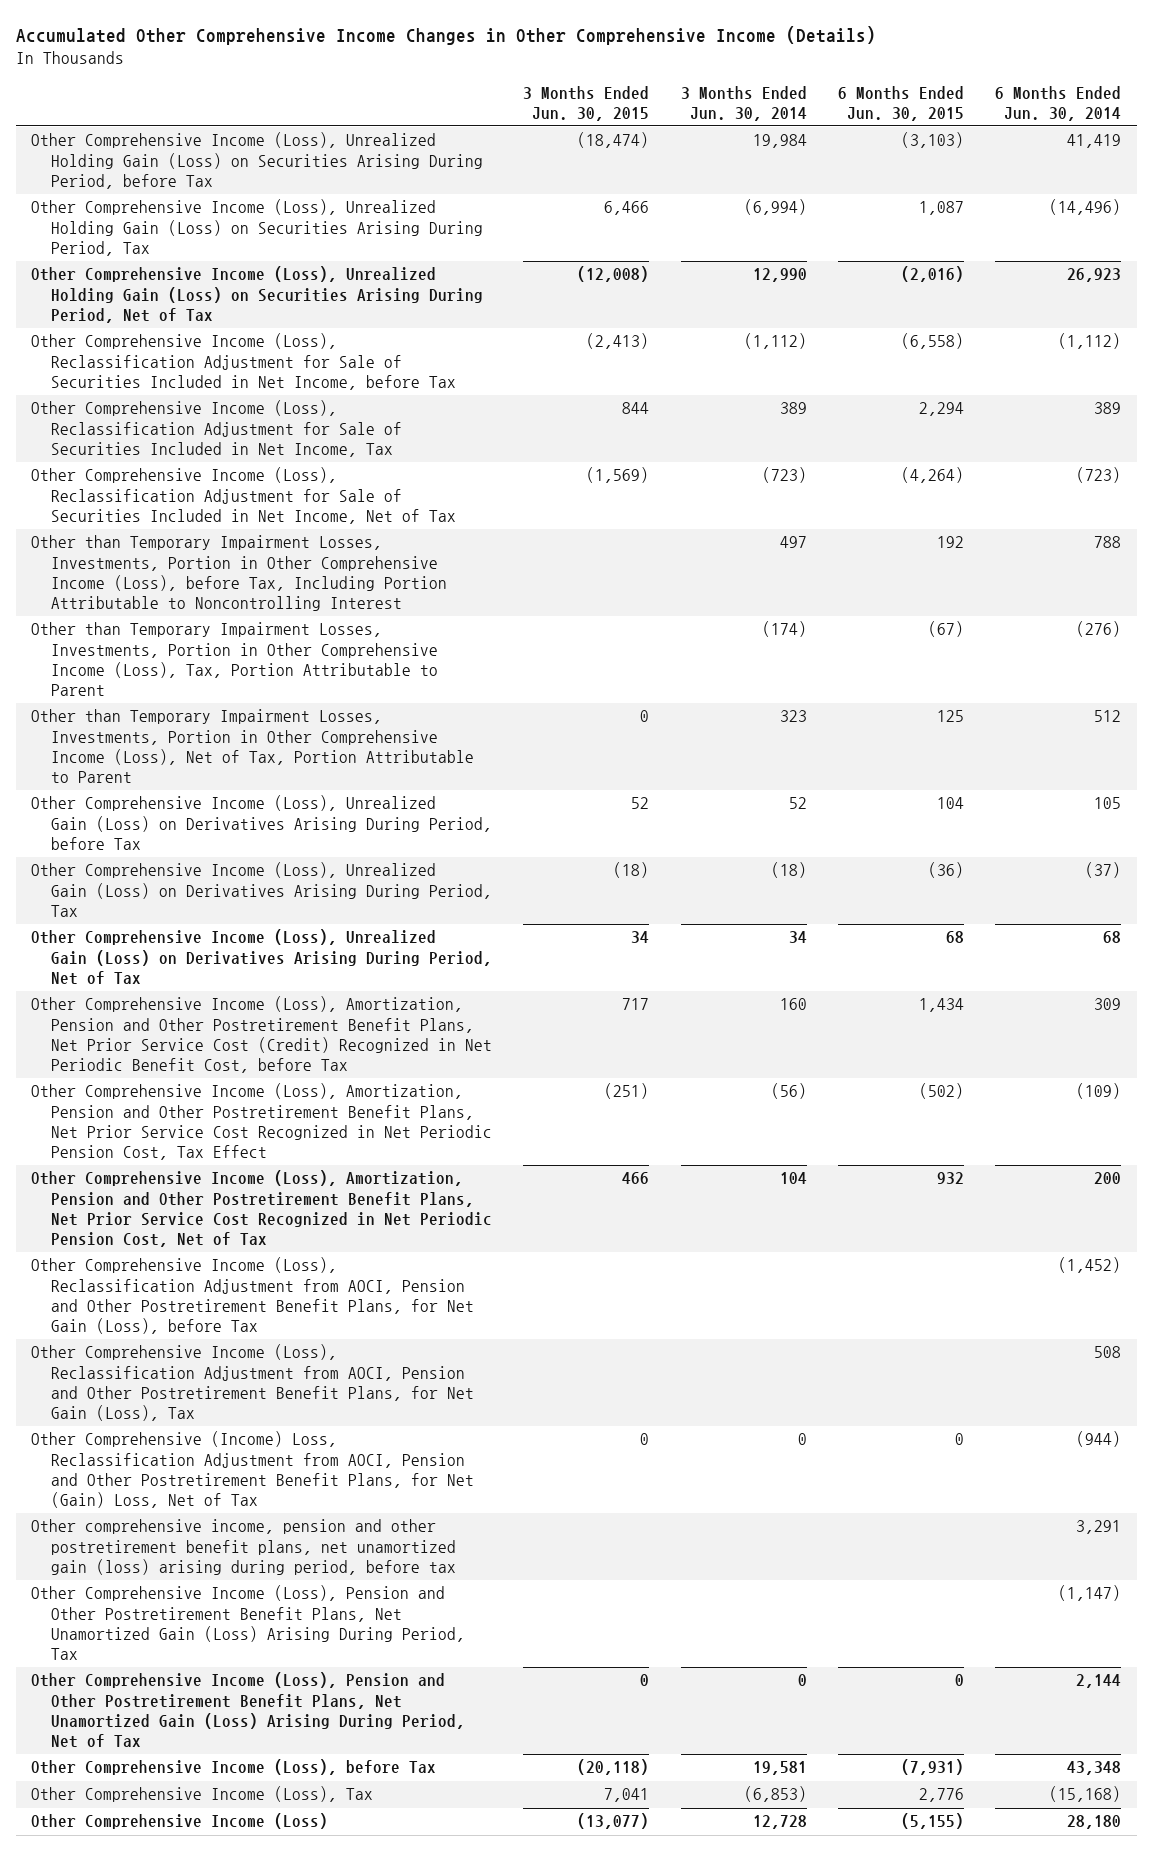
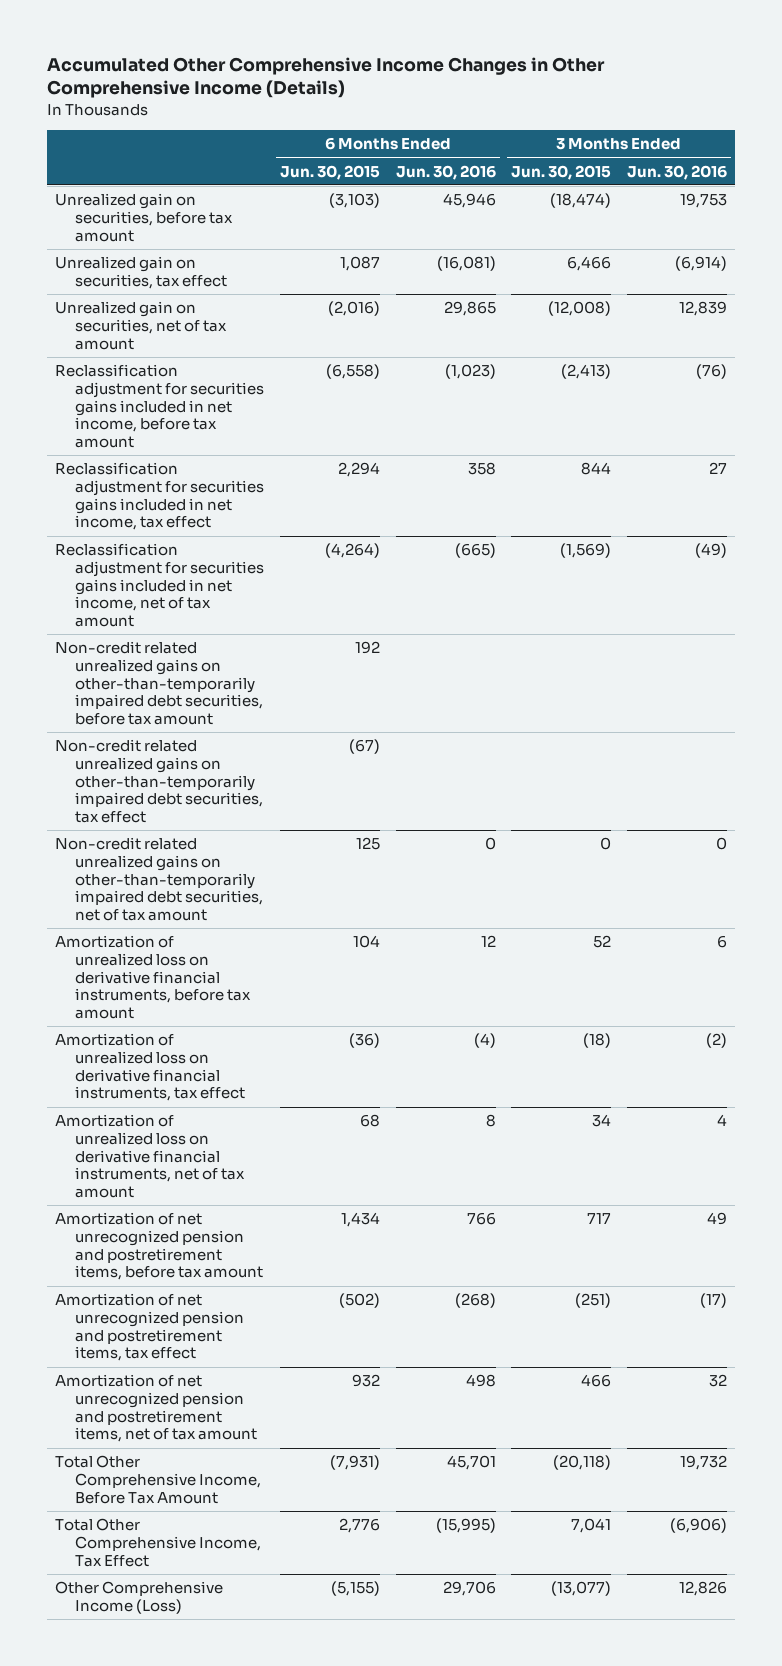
[680,85,807,121] 3 Months Ended Jun. 30, 2014 -> none
[995,85,1122,121] 6 Months Ended Jun. 30, 2014 -> none
none -> [395,164,496,180] Jun. 30, 2016
none -> [627,164,728,180] Jun. 30, 2016
[31,1257,475,1335] Other Comprehensive Income (Loss), Reclassification Adjustment from AOCI, Pension and Other Postretirement Benefit Plans, for Net Gain (Loss), before Tax -> none
[31,1344,475,1422] Other Comprehensive Income (Loss), Reclassification Adjustment from AOCI, Pension and Other Postretirement Benefit Plans, for Net Gain (Loss), Tax -> none
[31,1431,475,1509] Other Comprehensive (Income) Loss, Reclassification Adjustment from AOCI, Pension and Other Postretirement Benefit Plans, for Net (Gain) Loss, Net of Tax -> none
[31,1519,457,1576] Other comprehensive income, pension and other postretirement benefit plans, net unamortized gain (loss) arising during period, before tax -> none
[31,1585,466,1661] Other Comprehensive Income (Loss), Pension and Other Postretirement Benefit Plans, Net Unamortized Gain (Loss) Arising During Period, Tax -> none
[31,1672,466,1749] Other Comprehensive Income (Loss), Pension and Other Postretirement Benefit Plans, Net Unamortized Gain (Loss) Arising During Period, Net of Tax -> none
[31,132,484,190] Other Comprehensive Income (Loss), Unrealized Holding Gain (Loss) on Securities Arising During Period, before Tax -> [54,193,234,242] Unrealized gain on securities, before tax amount
[31,199,484,257] Other Comprehensive Income (Loss), Unrealized Holding Gain (Loss) on Securities Arising During Period, Tax -> [54,256,228,289] Unrealized gain on securities, tax effect
[31,266,484,324] Other Comprehensive Income (Loss), Unrealized Holding Gain (Loss) on Securities Arising During Period, Net of Tax -> [54,301,228,350] Unrealized gain on securities, net of tax amount
[31,333,457,391] Other Comprehensive Income (Loss), Reclassification Adjustment for Sale of Securities Included in Net Income, before Tax -> [54,364,265,448] Reclassification adjustment for securities gains included in net income, before tax amount
[31,400,403,458] Other Comprehensive Income (Loss), Reclassification Adjustment for Sale of Securities Included in Net Income, Tax -> [54,462,265,531] Reclassification adjustment for securities gains included in net income, tax effect
[31,467,457,525] Other Comprehensive Income (Loss), Reclassification Adjustment for Sale of Securities Included in Net Income, Net of Tax -> [54,543,265,627] Reclassification adjustment for securities gains included in net income, net of tax amount
[31,535,448,612] Other than Temporary Impairment Losses, Investments, Portion in Other Comprehensive Income (Loss), before Tax, Including Portion Attributable to Noncontrolling Interest -> [54,641,264,725] Non-credit related unrealized gains on other-than-temporarily impaired debt securities, before tax amount
[31,622,439,697] Other than Temporary Impairment Losses, Investments, Portion in Other Comprehensive Income (Loss), Tax, Portion Attributable to Parent -> [54,739,264,823] Non-credit related unrealized gains on other-than-temporarily impaired debt securities, tax effect
[31,709,475,784] Other than Temporary Impairment Losses, Investments, Portion in Other Comprehensive Income (Loss), Net of Tax, Portion Attributable to Parent -> [54,837,264,921] Non-credit related unrealized gains on other-than-temporarily impaired debt securities, net of tax amount
[31,795,493,851] Other Comprehensive Income (Loss), Unrealized Gain (Loss) on Derivatives Arising During Period, before Tax -> [54,935,252,1019] Amortization of unrealized loss on derivative financial instruments, before tax amount
[31,862,493,918] Other Comprehensive Income (Loss), Unrealized Gain (Loss) on Derivatives Arising During Period, Tax -> [54,1033,246,1102] Amortization of unrealized loss on derivative financial instruments, tax effect
[31,929,493,986] Other Comprehensive Income (Loss), Unrealized Gain (Loss) on Derivatives Arising During Period, Net of Tax -> [54,1114,246,1198] Amortization of unrealized loss on derivative financial instruments, net of tax amount
[31,996,493,1074] Other Comprehensive Income (Loss), Amortization, Pension and Other Postretirement Benefit Plans, Net Prior Service Cost (Credit) Recognized in Net Periodic Benefit Cost, before Tax -> [54,1212,264,1281] Amortization of net unrecognized pension and postretirement items, before tax amount
[31,1083,493,1161] Other Comprehensive Income (Loss), Amortization, Pension and Other Postretirement Benefit Plans, Net Prior Service Cost Recognized in Net Periodic Pension Cost, Tax Effect -> [54,1293,245,1362] Amortization of net unrecognized pension and postretirement items, tax effect
[31,1170,493,1248] Other Comprehensive Income (Loss), Amortization, Pension and Other Postretirement Benefit Plans, Net Prior Service Cost Recognized in Net Periodic Pension Cost, Net of Tax -> [54,1374,258,1443] Amortization of net unrecognized pension and postretirement items, net of tax amount
[31,1759,437,1776] Other Comprehensive Income (Loss), before Tax -> [54,1455,262,1504] Total Other Comprehensive Income, Before Tax Amount
[31,1786,374,1803] Other Comprehensive Income (Loss), Tax -> [54,1518,262,1567] Total Other Comprehensive Income, Tax Effect

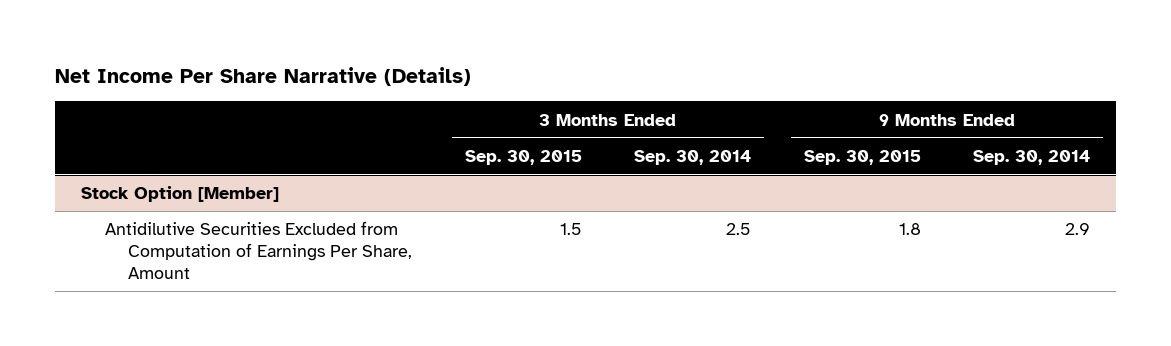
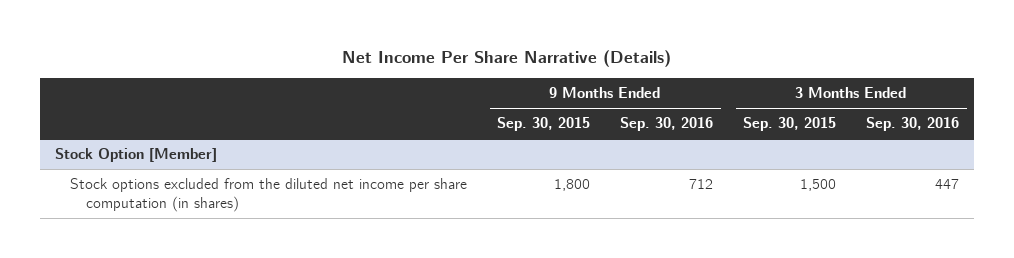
[634,149,752,165] Sep. 30, 2014 -> none
[973,149,1091,165] Sep. 30, 2014 -> none
none -> [620,117,714,132] Sep. 30, 2016
none -> [866,117,960,132] Sep. 30, 2016
[104,221,413,280] Antidilutive Securities Excluded from Computation of Earnings Per Share, Amount -> [70,178,468,212] Stock options excluded from the diluted net income per share computation (in shares)
[559,223,582,236] 1.5 -> [800,179,837,192] 1,500
[898,223,921,236] 1.8 -> [554,179,591,192] 1,800

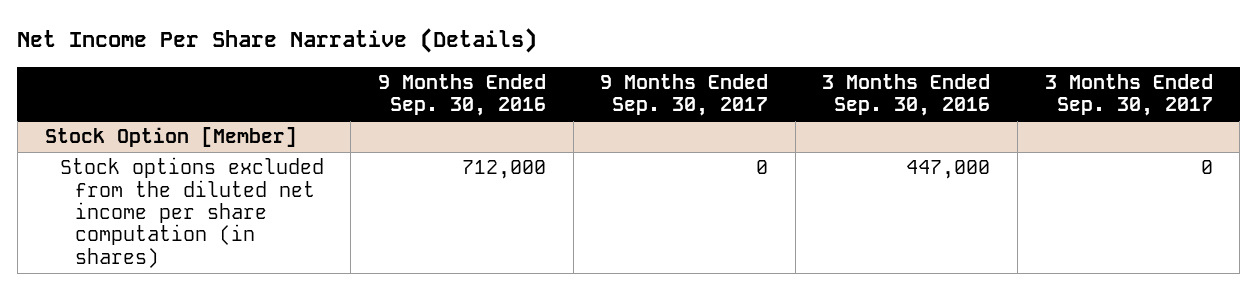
[497,117,591,132] Sep. 30, 2015 -> none
[743,117,837,132] Sep. 30, 2015 -> none
none -> [600,73,769,117] 9 Months Ended Sep. 30, 2017
none -> [1044,73,1213,117] 3 Months Ended Sep. 30, 2017
[689,179,714,190] 712 -> [462,160,547,180] 712,000
[935,179,960,190] 447 -> [906,160,991,180] 447,000

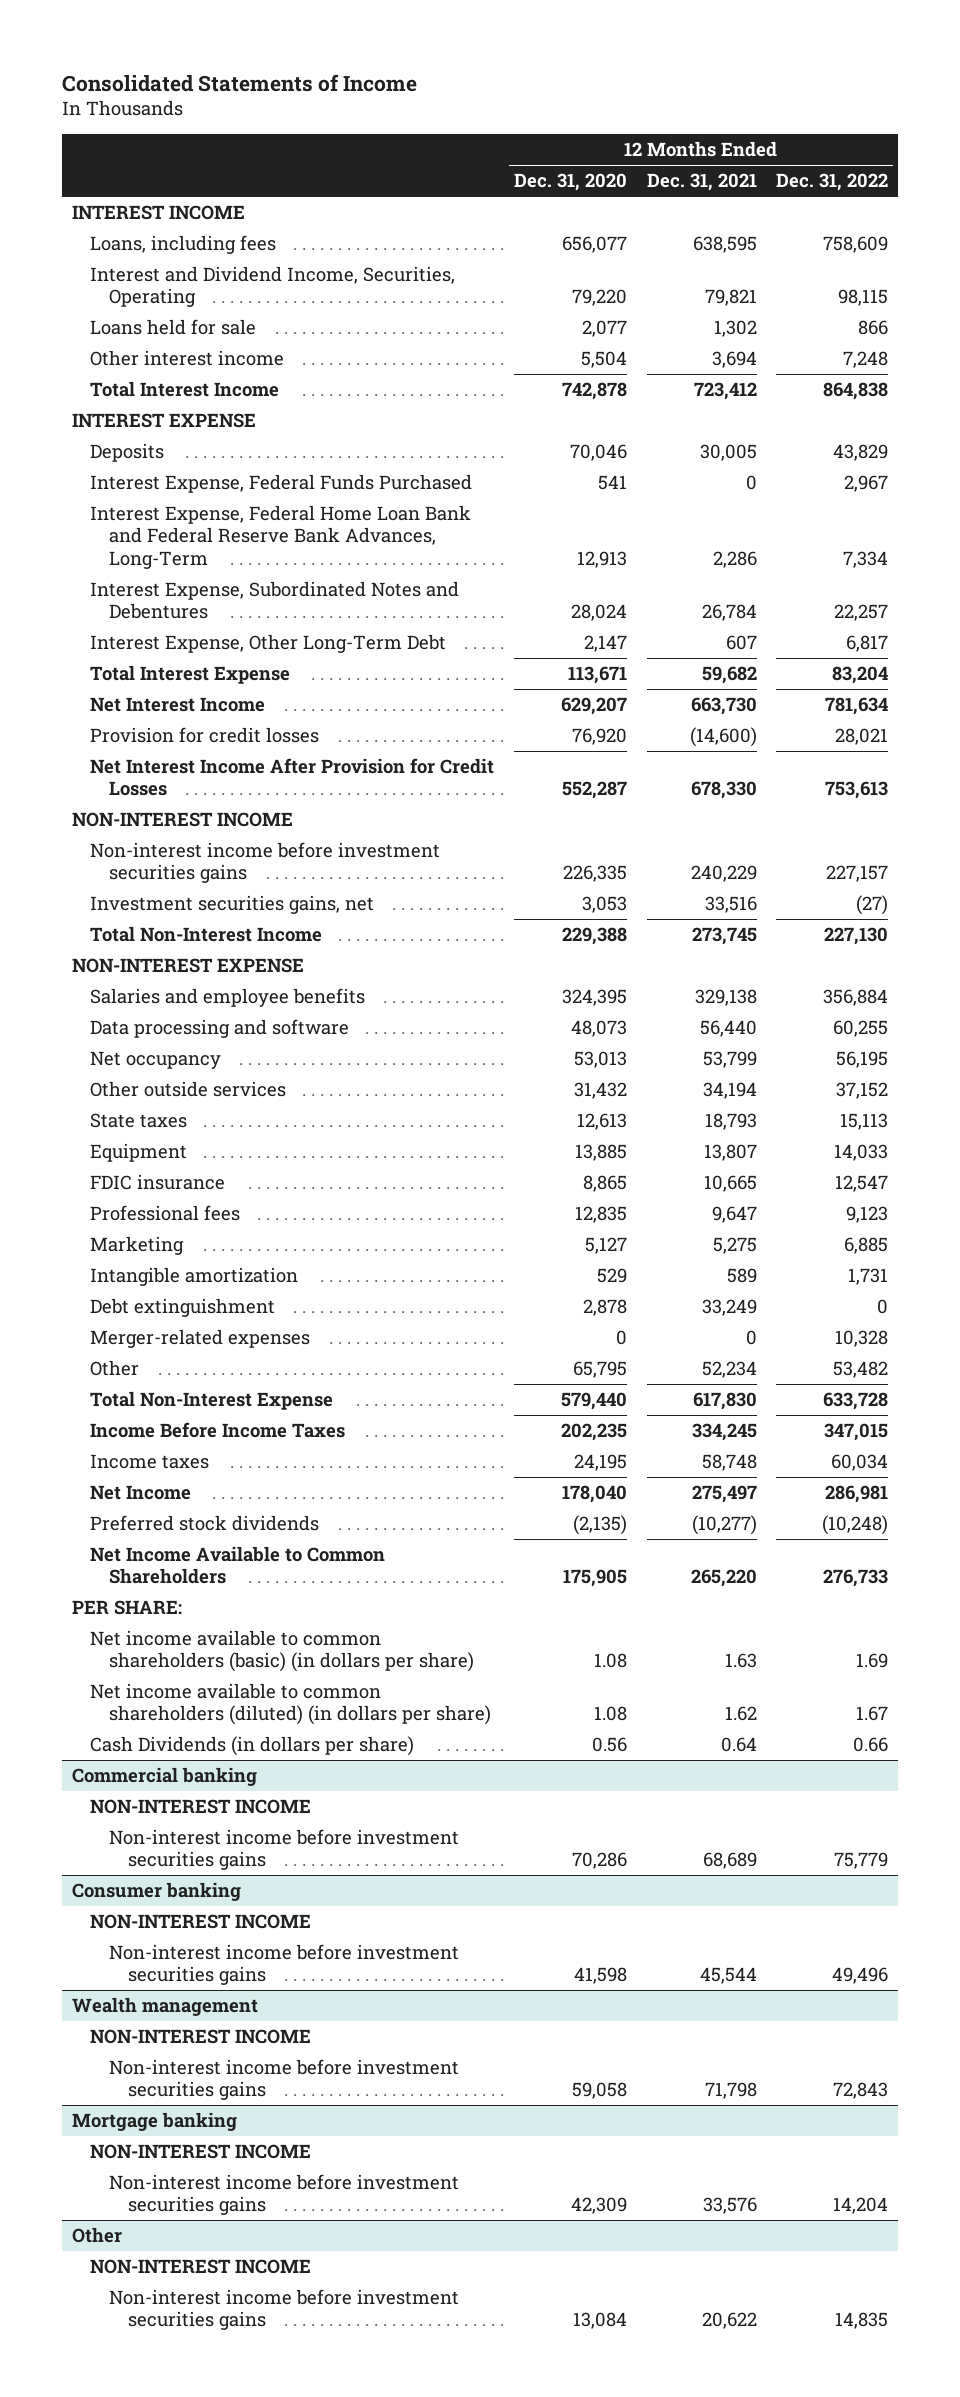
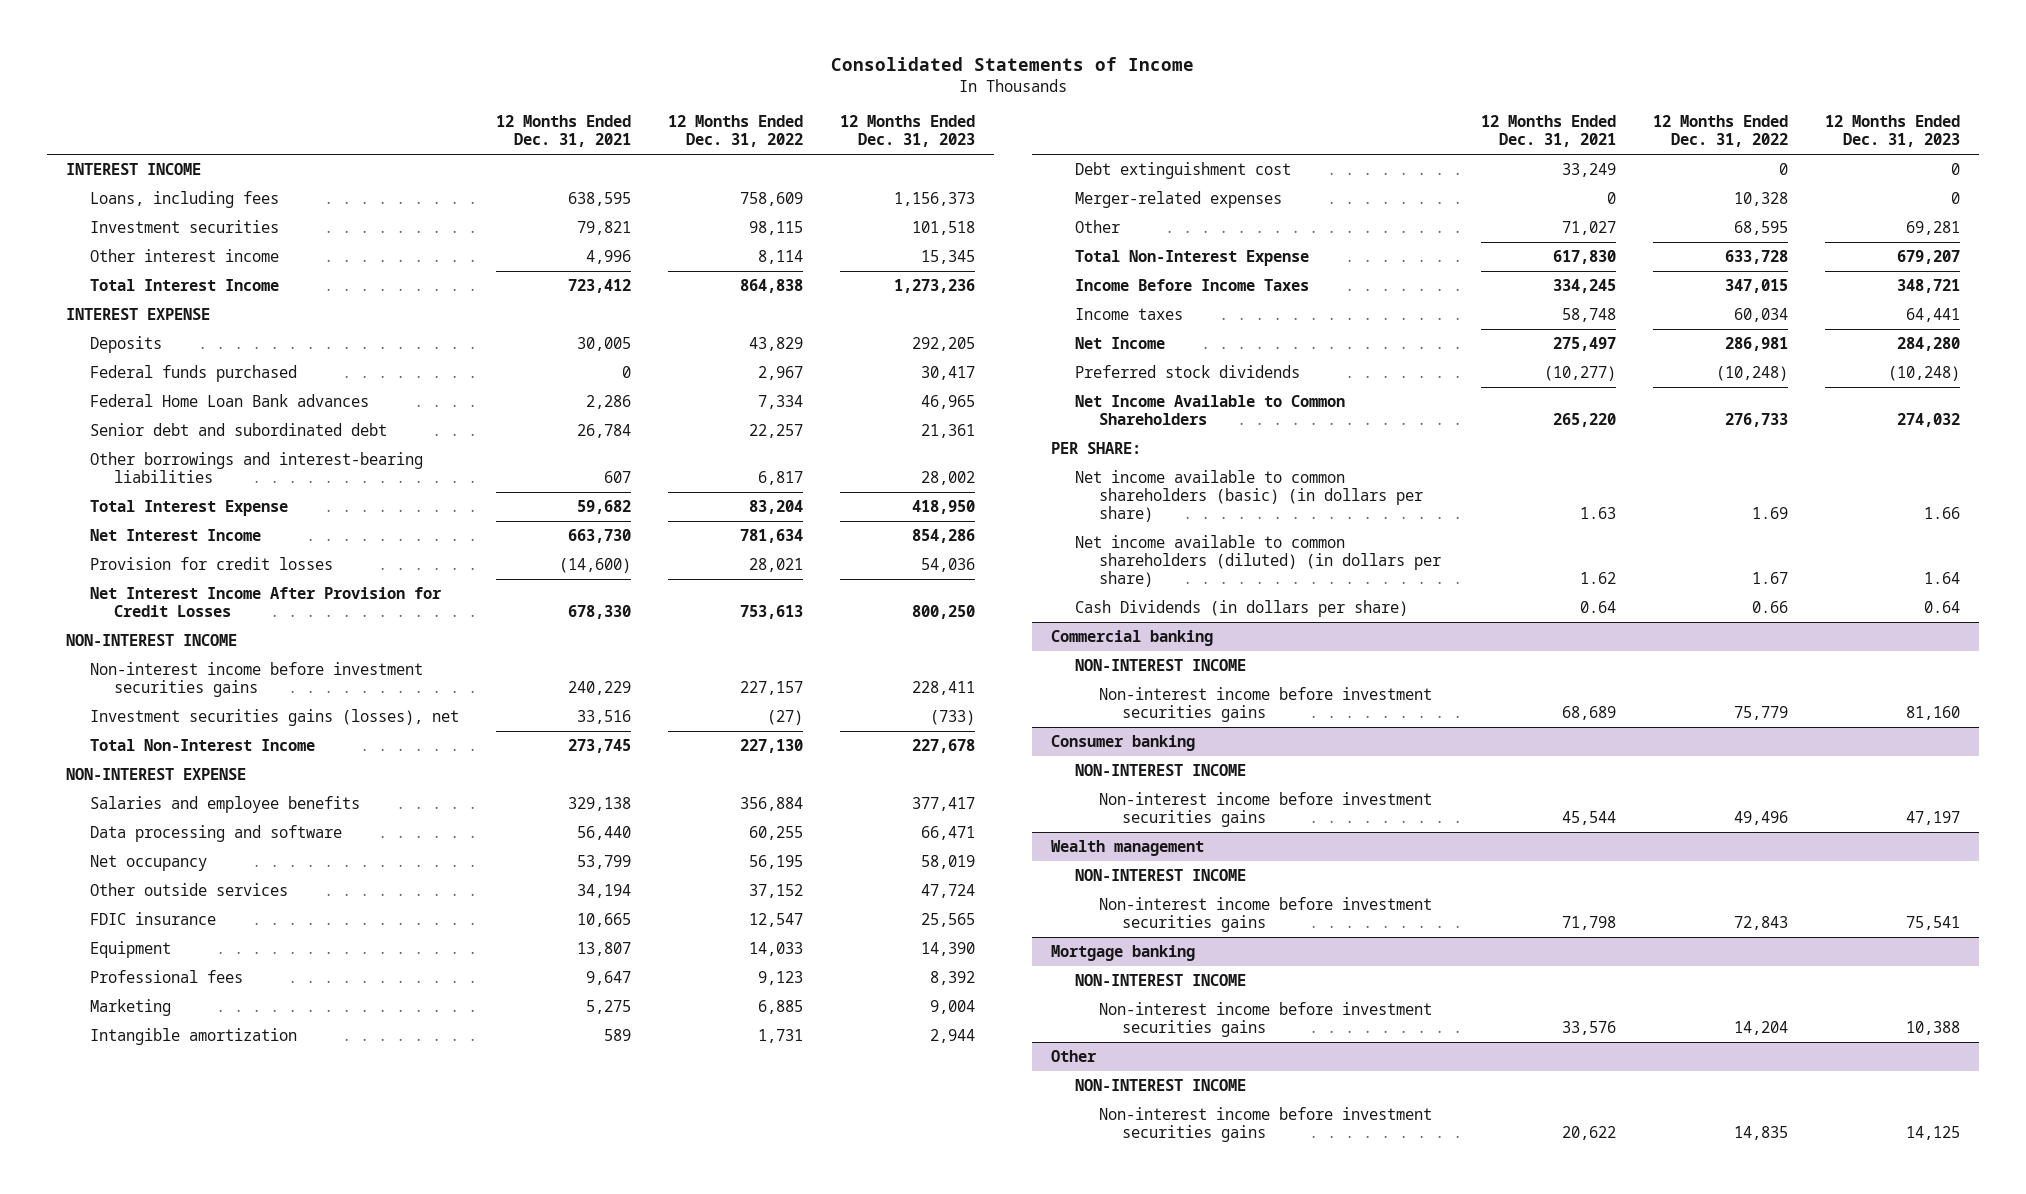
[513,173,627,192] Dec. 31, 2020 -> none
none -> [840,115,976,148] 12 Months Ended Dec. 31, 2023
[90,319,257,336] Loans held for sale -> none
[90,266,456,308] Interest and Dividend Income, Securities, Operating -> [89,219,279,233] Investment securities
[711,351,757,369] 3,694 -> [586,249,632,264] 4,996
[843,351,889,369] 7,248 -> [758,249,804,264] 8,114
[90,474,473,494] Interest Expense, Federal Funds Purchased -> [89,364,297,382] Federal funds purchased
[90,505,472,569] Interest Expense, Federal Home Loan Bank and Federal Reserve Bank Advances, Long-Term -> [89,393,369,407] Federal Home Loan Bank advances
[90,581,460,620] Interest Expense, Subordinated Notes and Debentures -> [89,422,387,436] Senior debt and subordinated debt
[90,634,447,654] Interest Expense, Other Long-Term Debt -> [89,451,423,484] Other borrowings and interest-bearing liabilities
[90,895,375,915] Investment securities gains, net -> [89,708,459,726] Investment securities gains (losses), net
[90,1113,188,1129] State taxes -> none
[90,1143,188,1163] Equipment -> [89,940,171,958] Equipment
[90,1298,276,1318] Debt extinguishment -> [1074,161,1291,179] Debt extinguishment cost
[701,1361,757,1379] 52,234 -> [1561,220,1616,235] 71,027
[833,1361,889,1379] 53,482 -> [1733,220,1788,235] 68,595

